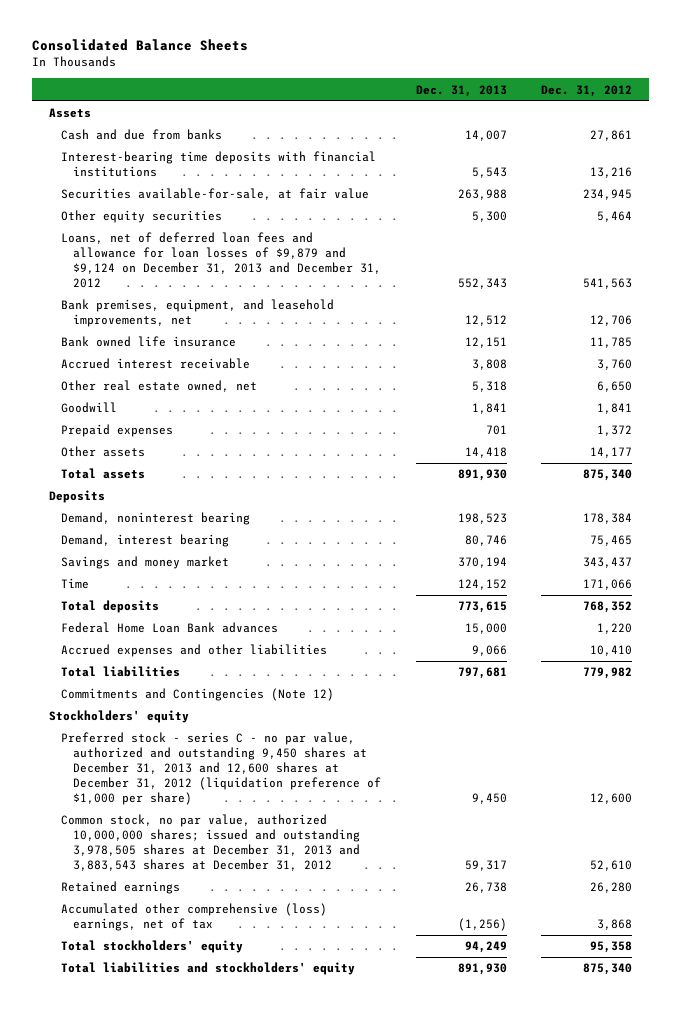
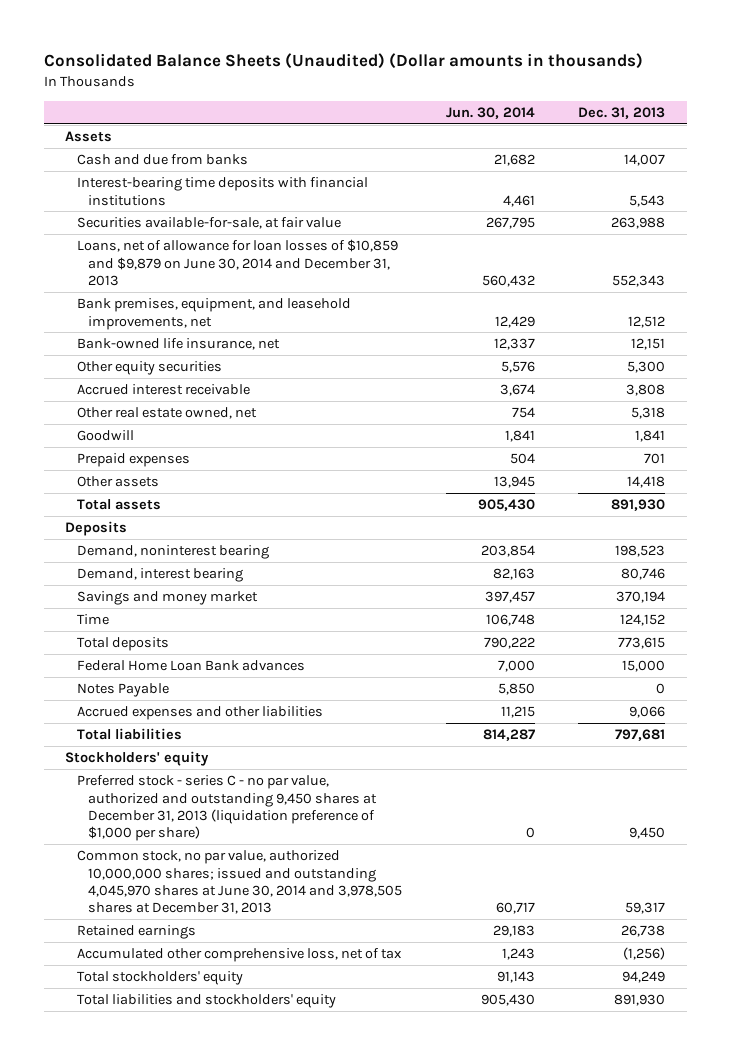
[31,39,248,52] Consolidated Balance Sheets -> [43,53,643,70] Consolidated Balance Sheets (Unaudited) (Dollar amounts in thousands)
[540,84,632,97] Dec. 31, 2012 -> none
none -> [445,106,535,119] Jun. 30, 2014
[61,232,382,289] Loans, net of deferred loan fees and allowance for loan losses of $9,879 and $9,124 on December 31, 2013 and December 31, 2012 -> [76,239,398,287] Loans, net of allowance for loan losses of $10,859 and $9,879 on June 30, 2014 and December 31, 2013
[61,336,237,348] Bank owned life insurance -> [76,338,280,351] Bank-owned life insurance, net
[61,210,223,224] Other equity securities -> [76,361,222,376] Other equity securities
none -> [76,683,169,698] Notes Payable
[61,688,335,702] Commitments and Contingencies (Note 12) -> none
[61,732,382,806] Preferred stock - series C - no par value, authorized and outstanding 9,450 shares at December 31, 2013 and 12,600 shares at December 31, 2012 (liquidation preference of $1,000 per share) -> [76,775,378,842] Preferred stock - series C - no par value, authorized and outstanding 9,450 shares at December 31, 2013 (liquidation preference of $1,000 per share)
[61,814,361,872] Common stock, no par value, authorized 10,000,000 shares; issued and outstanding 3,978,505 shares at December 31, 2013 and 3,883,543 shares at December 31, 2012 -> [76,850,403,915] Common stock, no par value, authorized 10,000,000 shares; issued and outstanding 4,045,970 shares at June 30, 2014 and 3,978,505 shares at December 31, 2013
[61,903,328,932] Accumulated other comprehensive (loss) earnings, net of tax -> [76,948,402,963] Accumulated other comprehensive loss, net of tax

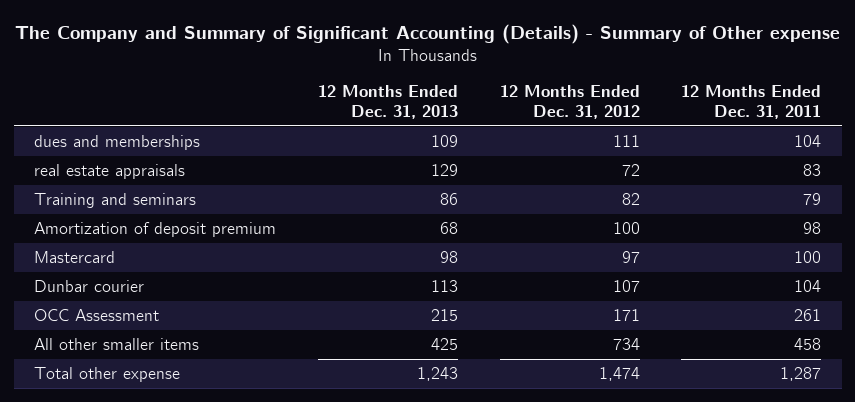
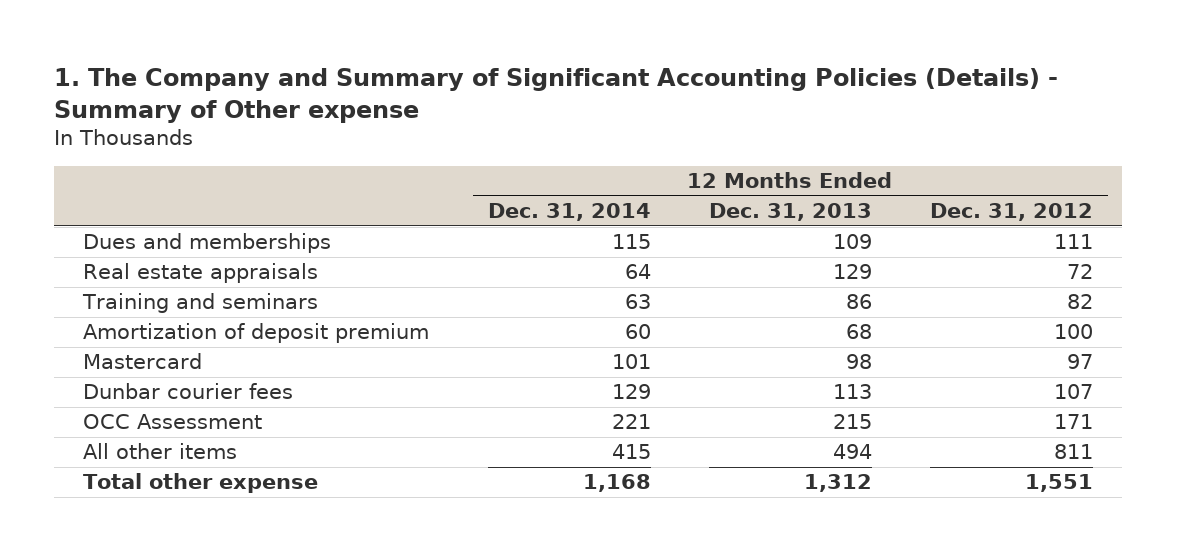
[14,24,840,45] The Company and Summary of Significant Accounting (Details) - Summary of Other expense -> [54,68,1059,123] 1. The Company and Summary of Significant Accounting Policies (Details) - Summary of Other expense
[681,85,822,120] 12 Months Ended Dec. 31, 2011 -> none
none -> [487,203,651,222] Dec. 31, 2014
[34,135,201,151] dues and memberships -> [83,233,332,254] Dues and memberships
[34,164,186,180] real estate appraisals -> [83,263,319,284] Real estate appraisals
[34,280,145,293] Dunbar courier -> [83,383,294,400] Dunbar courier fees
[34,338,200,351] All other smaller items -> [83,443,238,460] All other items
[430,338,458,351] 425 -> [832,444,872,460] 494
[612,338,640,351] 734 -> [1054,444,1094,460] 811
[416,367,458,382] 1,243 -> [803,474,872,493] 1,312
[598,367,640,382] 1,474 -> [1025,474,1094,493] 1,551

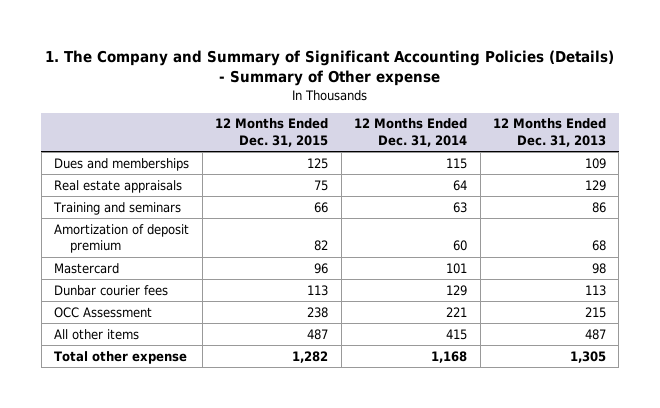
[930,203,1094,222] Dec. 31, 2012 -> none
none -> [215,118,329,147] 12 Months Ended Dec. 31, 2015
[832,444,872,460] 494 -> [585,328,607,340] 487
[803,474,872,493] 1,312 -> [570,350,607,363] 1,305

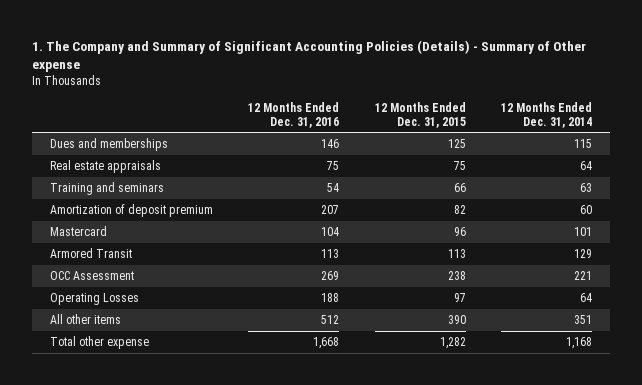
[493,118,607,147] 12 Months Ended Dec. 31, 2013 -> none
none -> [248,101,340,128] 12 Months Ended Dec. 31, 2016
[54,284,169,296] Dunbar courier fees -> [49,248,132,259] Armored Transit
none -> [49,293,139,306] Operating Losses
[307,328,329,340] 487 -> [447,315,466,325] 390
[446,328,468,340] 415 -> [574,315,593,325] 351

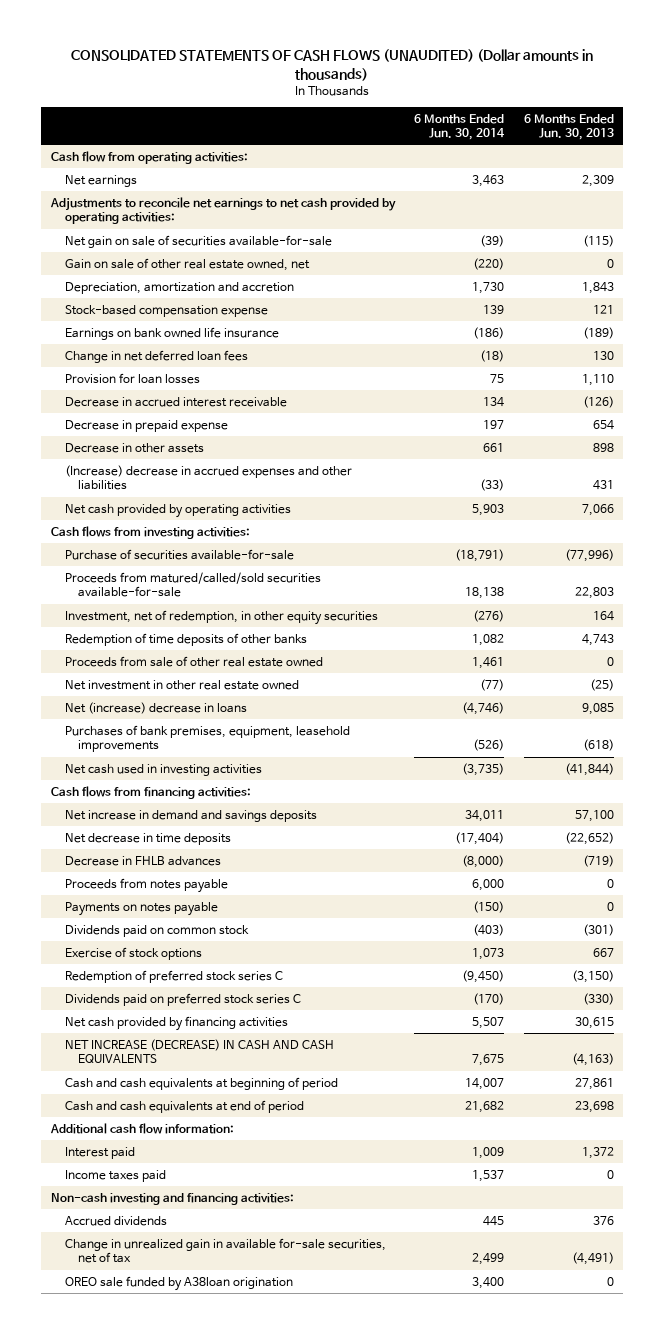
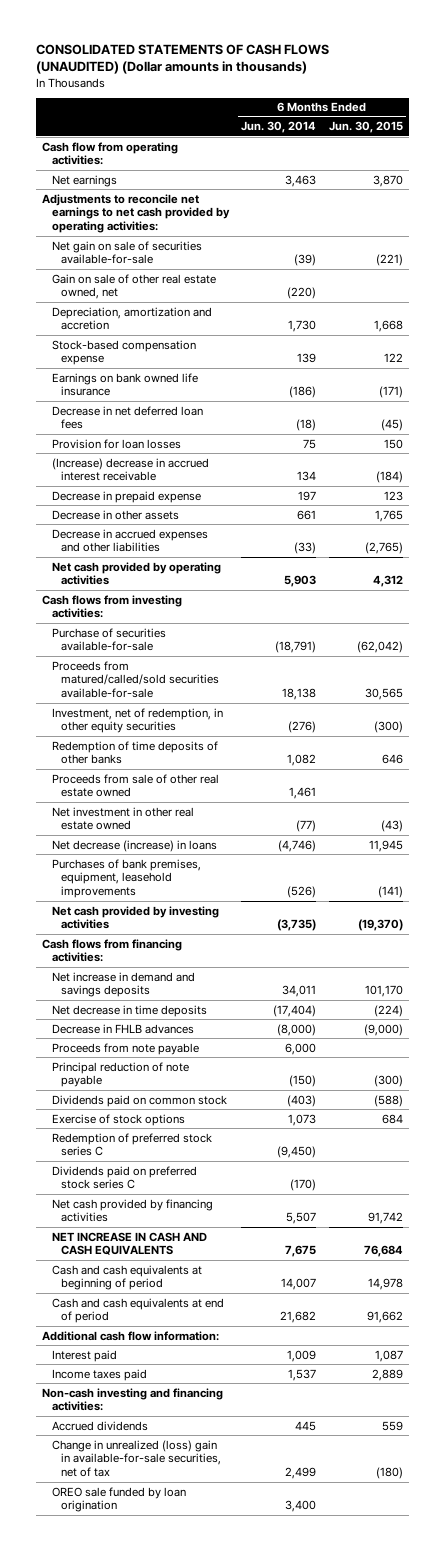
[523,113,614,141] 6 Months Ended Jun. 30, 2013 -> none
none -> [329,121,404,134] Jun. 30, 2015
[64,349,248,363] Change in net deferred loan fees -> [51,405,203,430] Decrease in net deferred loan fees
[64,396,287,407] Decrease in accrued interest receivable -> [51,457,209,482] (Increase) decrease in accrued interest receivable
[64,464,352,491] (Increase) decrease in accrued expenses and other liabilities -> [51,528,208,553] Decrease in accrued expenses and other liabilities
[64,701,247,714] Net (increase) decrease in loans -> [51,839,217,852] Net decrease (increase) in loans
[64,763,262,776] Net cash used in investing activities -> [51,905,219,930] Net cash provided by investing activities
[64,877,228,893] Proceeds from notes payable -> [51,1042,199,1055] Proceeds from note payable
[64,901,218,916] Payments on notes payable -> [51,1061,189,1088] Principal reduction of note payable
[64,1038,334,1064] NET INCREASE (DECREASE) IN CASH AND CASH EQUIVALENTS -> [51,1231,207,1256] NET INCREASE IN CASH AND CASH EQUIVALENTS
[64,1237,386,1264] Change in unrealized gain in available for-sale securities, net of tax -> [51,1439,222,1478] Change in unrealized (loss) gain in available-for-sale securities, net of tax
[64,1275,293,1291] OREO sale funded by A38loan origination -> [51,1486,186,1513] OREO sale funded by loan origination

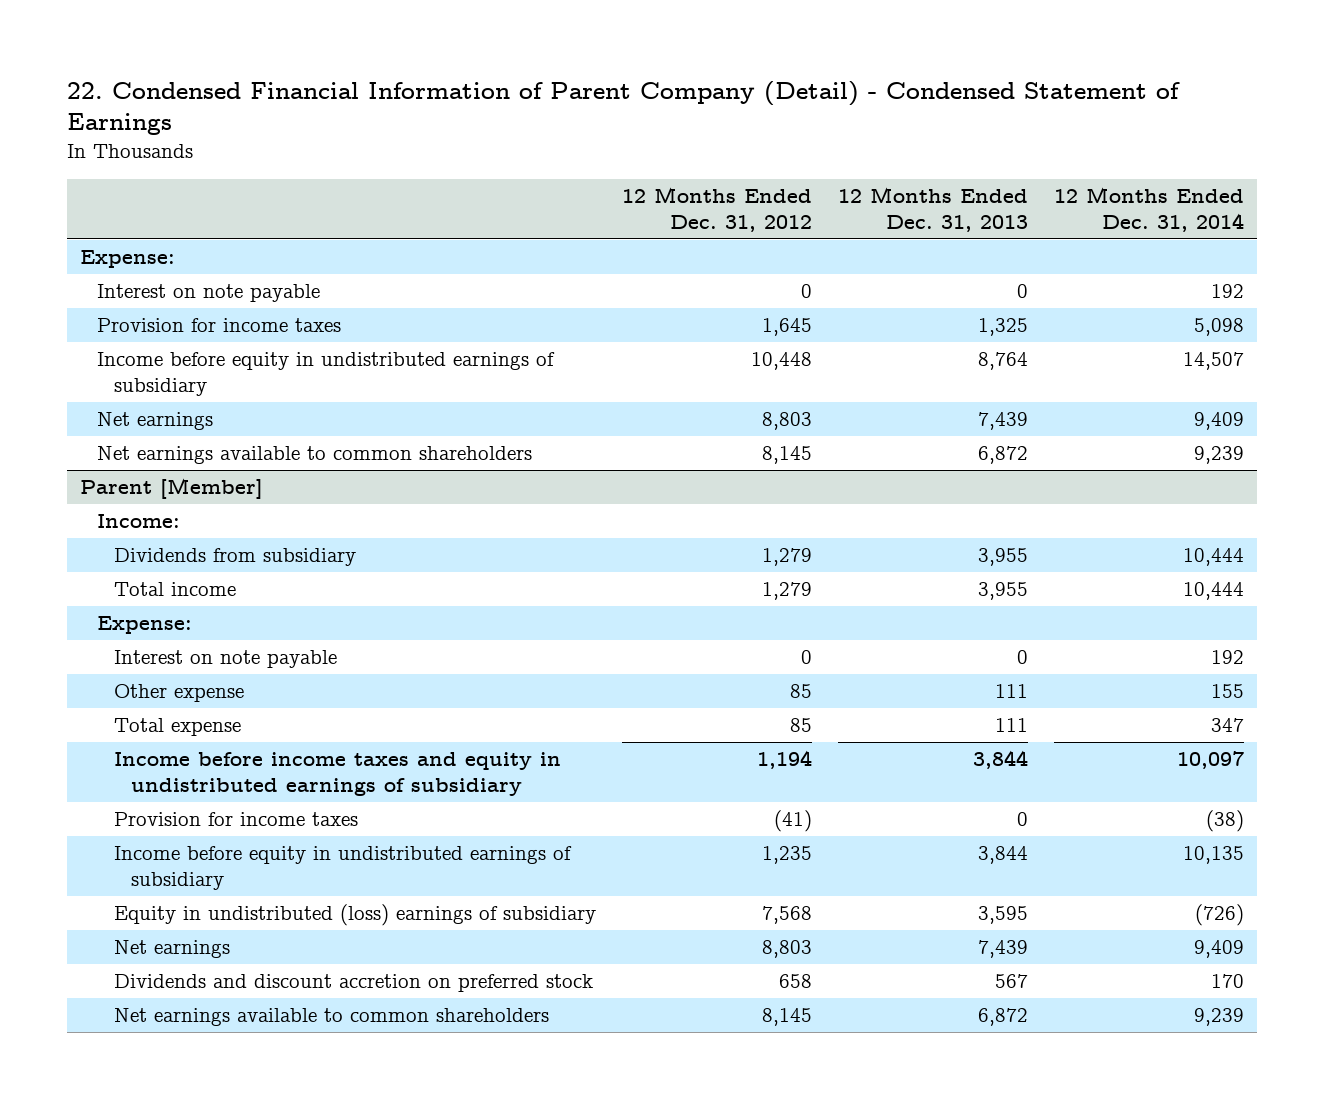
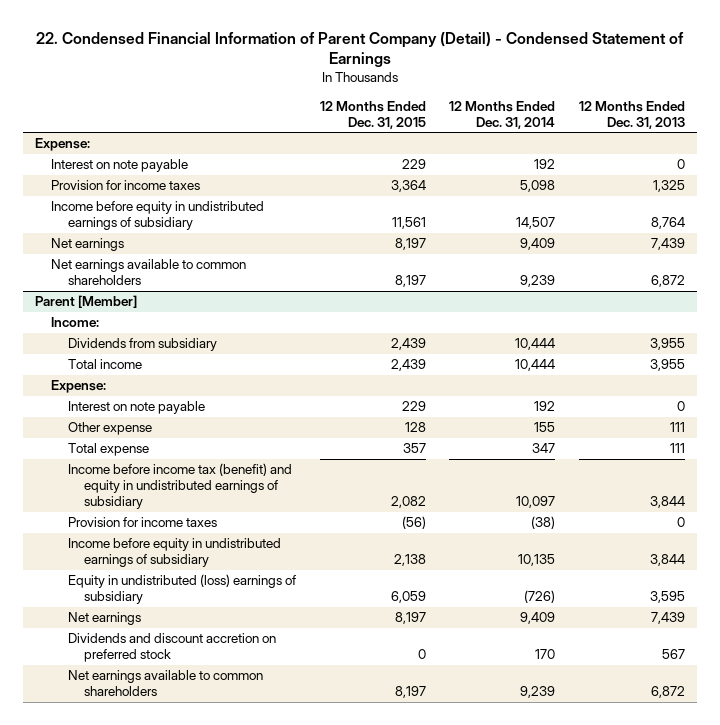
[622,186,813,232] 12 Months Ended Dec. 31, 2012 -> none
none -> [319,100,426,129] 12 Months Ended Dec. 31, 2015
[114,752,562,797] Income before income taxes and equity in undistributed earnings of subsidiary -> [67,463,292,510] Income before income tax (benefit) and equity in undistributed earnings of subsidiary

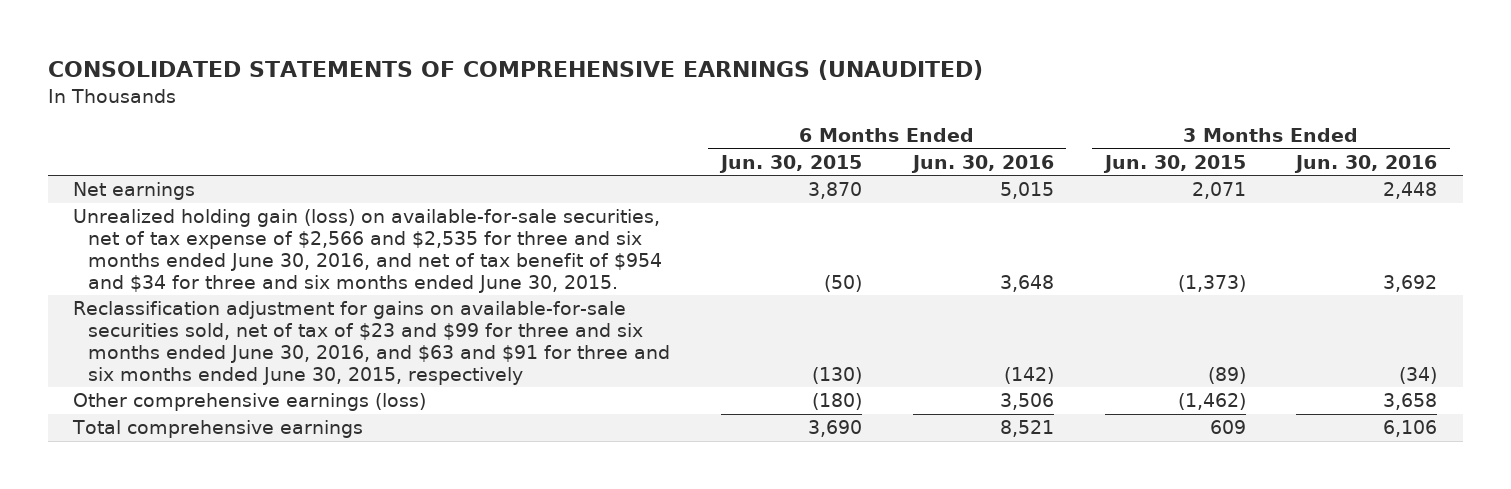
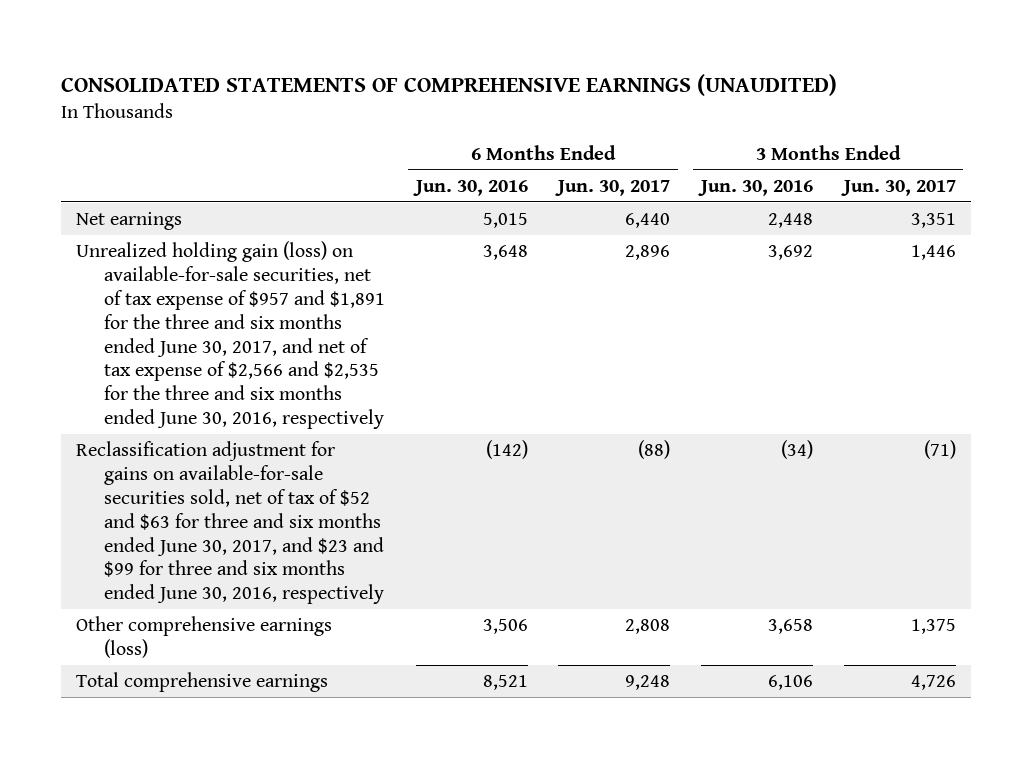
[719,154,863,173] Jun. 30, 2015 -> none
[1102,154,1246,173] Jun. 30, 2015 -> none
none -> [555,179,671,196] Jun. 30, 2017
none -> [840,179,956,196] Jun. 30, 2017
[73,209,663,294] Unrealized holding gain (loss) on available-for-sale securities, net of tax expense of $2,566 and $2,535 for three and six months ended June 30, 2016, and net of tax benefit of $954 and $34 for three and six months ended June 30, 2015. -> [76,241,385,430] Unrealized holding gain (loss) on available-for-sale securities, net of tax expense of $957 and $1,891 for the three and six months ended June 30, 2017, and net of tax expense of $2,566 and $2,535 for the three and six months ended June 30, 2016, respectively
[73,301,671,386] Reclassification adjustment for gains on available-for-sale securities sold, net of tax of $23 and $99 for three and six months ended June 30, 2016, and $63 and $91 for three and six months ended June 30, 2015, respectively -> [76,441,384,605] Reclassification adjustment for gains on available-for-sale securities sold, net of tax of $52 and $63 for three and six months ended June 30, 2017, and $23 and $99 for three and six months ended June 30, 2016, respectively

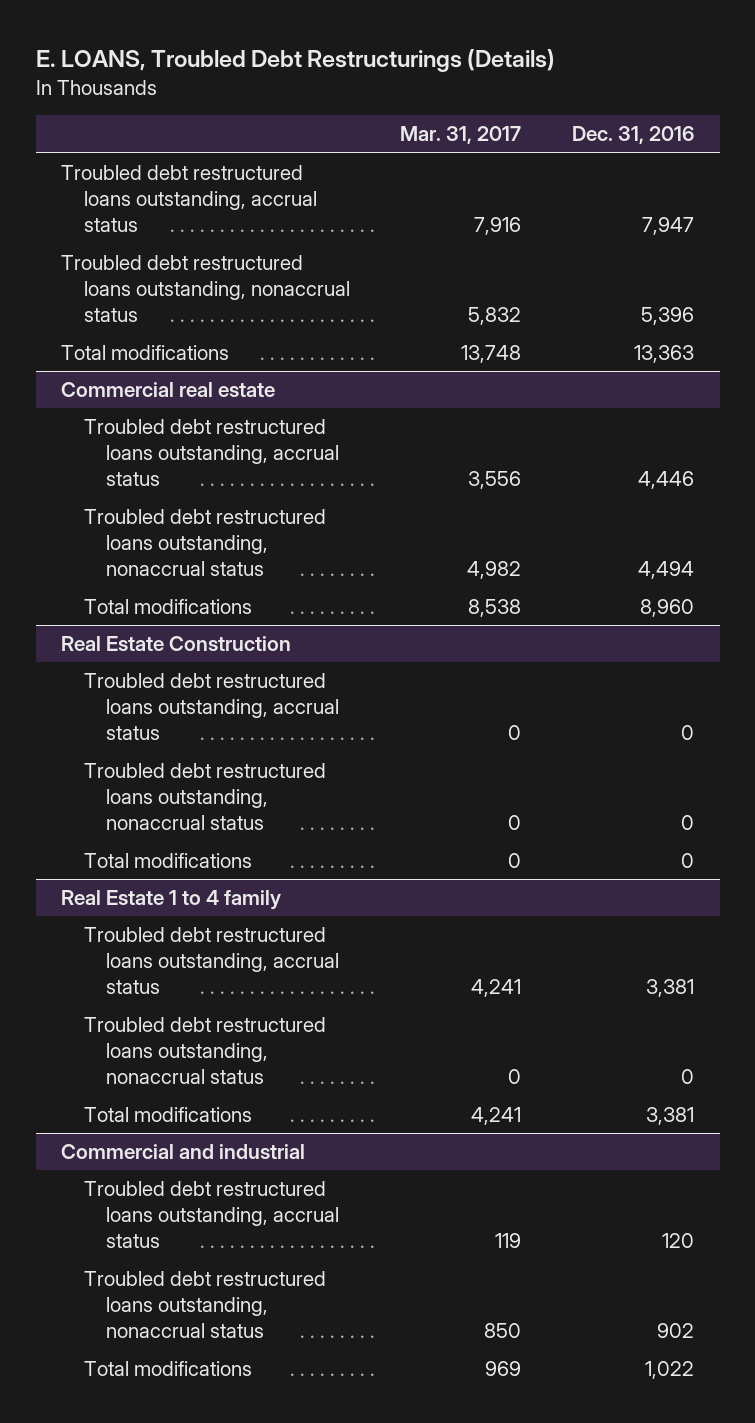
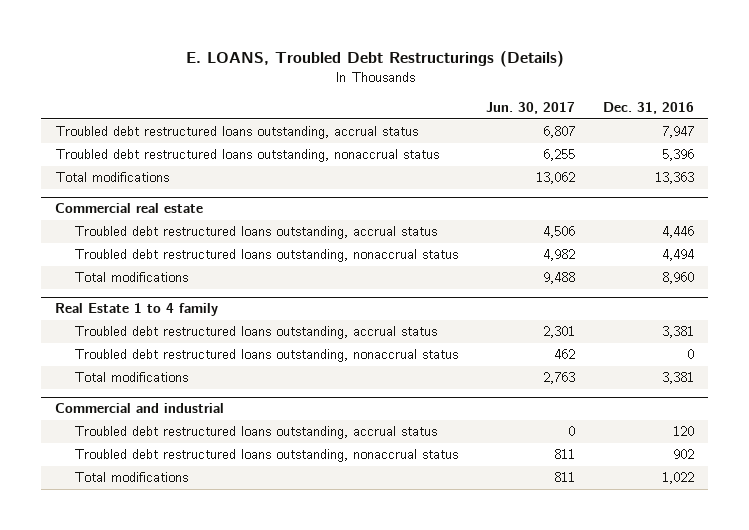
[400,126,522,145] Mar. 31, 2017 -> none
none -> [485,102,575,115] Jun. 30, 2017
[61,636,292,652] Real Estate Construction -> none
[83,673,340,741] Troubled debt restructured loans outstanding, accrual status -> none
[83,763,326,831] Troubled debt restructured loans outstanding, nonaccrual status -> none
[83,853,252,869] Total modifications -> none

